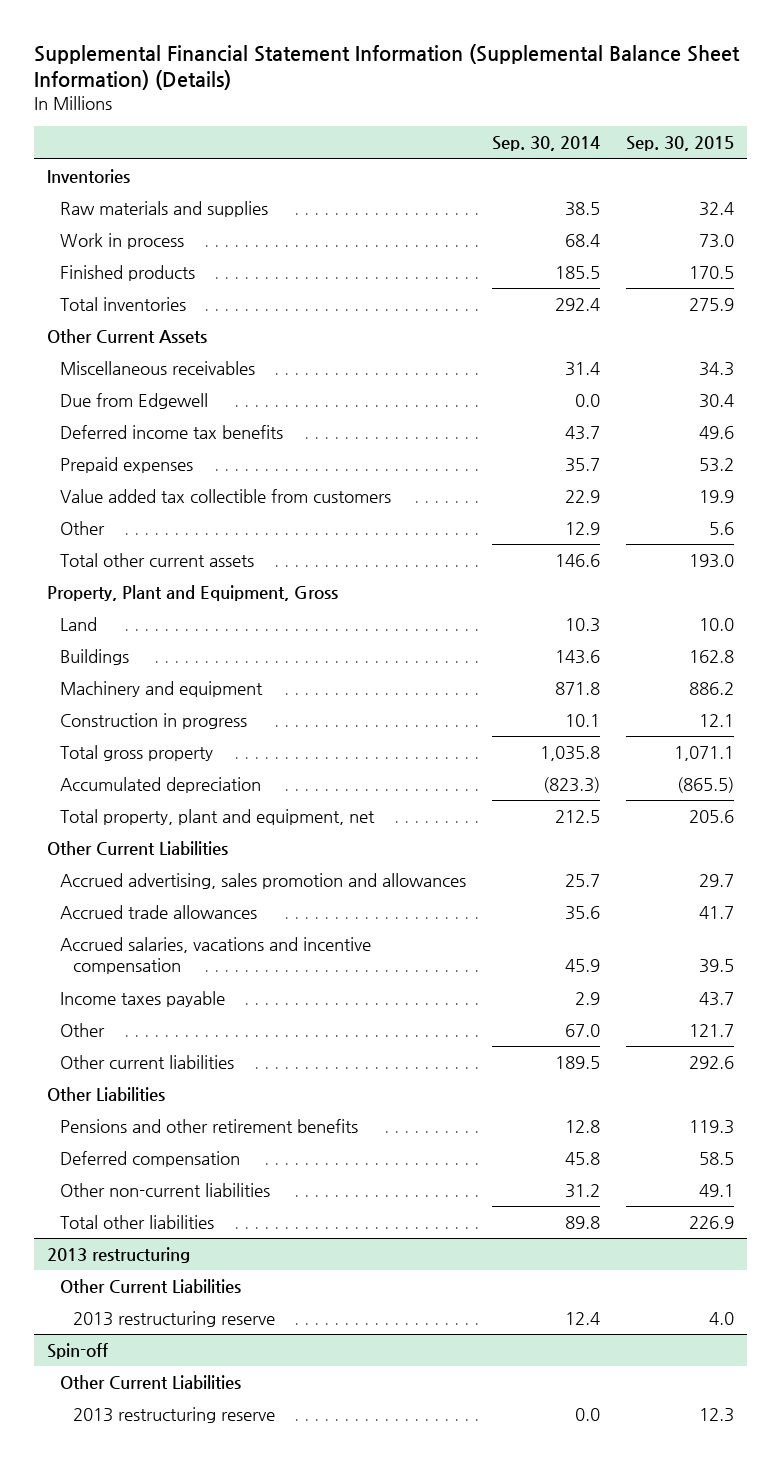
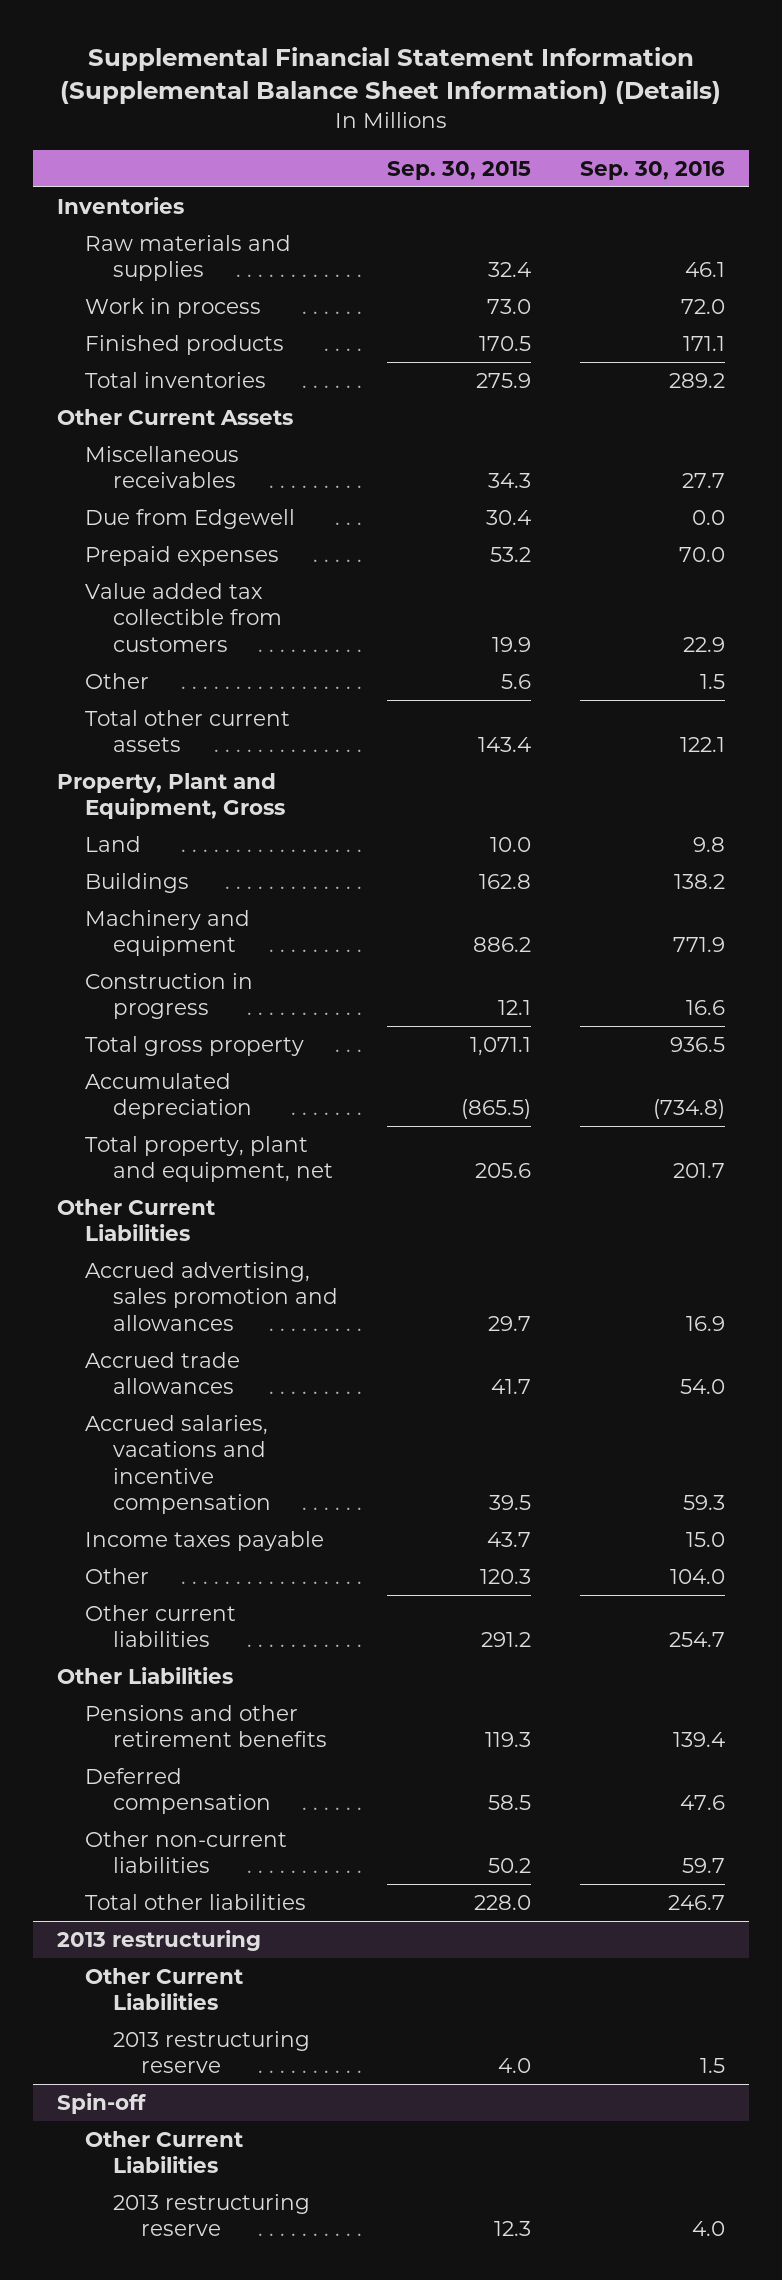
[492,136,601,152] Sep. 30, 2014 -> none
none -> [579,160,725,180] Sep. 30, 2016
[60,425,284,440] Deferred income tax benefits -> none
[688,554,734,569] 193.0 -> [477,737,531,753] 143.4
[688,1024,734,1038] 121.7 -> [479,1569,531,1585] 120.3
[688,1056,734,1070] 292.6 -> [480,1632,531,1648] 291.2
[698,1184,734,1198] 49.1 -> [487,1858,531,1874] 50.2
[688,1216,734,1230] 226.9 -> [473,1895,531,1911] 228.0

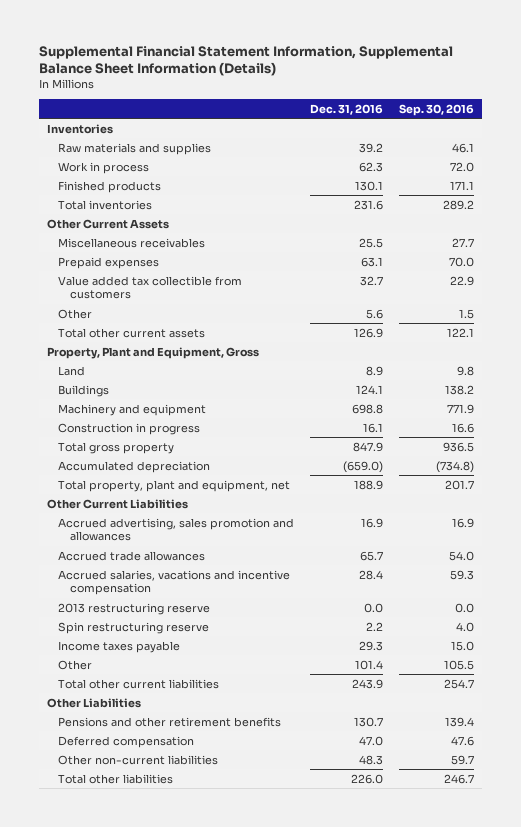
[60,47,722,105] Supplemental Financial Statement Information (Supplemental Balance Sheet Information) (Details) -> [38,46,453,77] Supplemental Financial Statement Information, Supplemental Balance Sheet Information (Details)
[386,160,531,180] Sep. 30, 2015 -> none
none -> [310,103,384,115] Dec. 31, 2016
[85,509,296,530] Due from Edgewell -> none
none -> [58,602,211,615] 2013 restructuring reserve
none -> [58,621,210,634] Spin restructuring reserve
[669,1569,725,1585] 104.0 -> [444,659,475,670] 105.5
[85,1605,237,1648] Other current liabilities -> [58,678,220,689] Total other current liabilities
[57,1930,262,1952] 2013 restructuring -> none
[85,1968,244,2011] Other Current Liabilities -> none
[113,2031,311,2074] 2013 restructuring reserve -> none
[57,2093,147,2115] Spin-off -> none
[85,2131,244,2174] Other Current Liabilities -> none
[113,2194,311,2237] 2013 restructuring reserve -> none

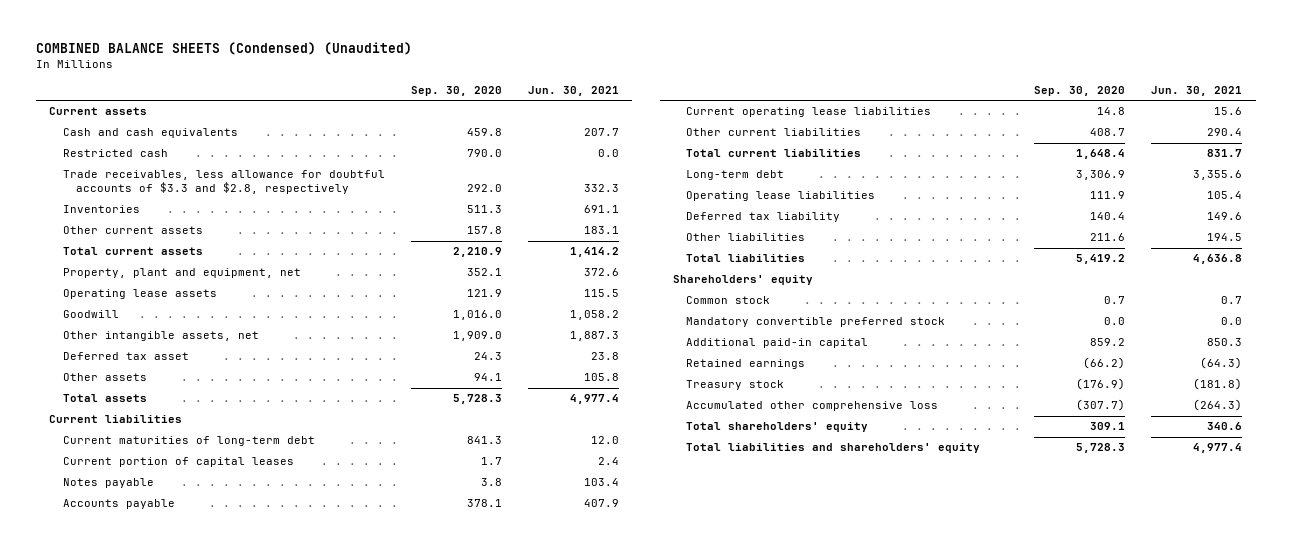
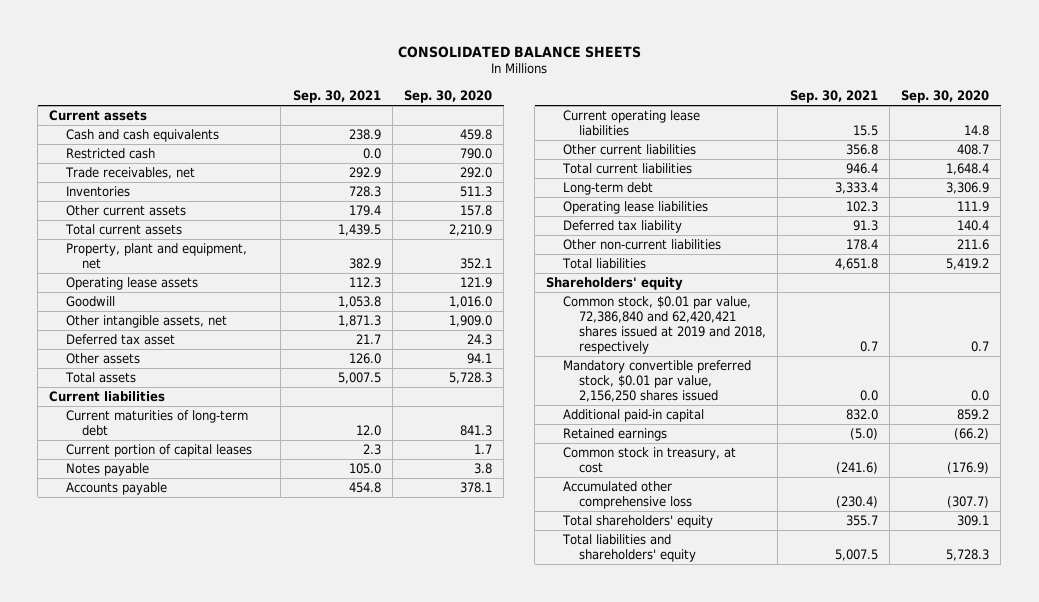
[35,42,412,56] COMBINED BALANCE SHEETS (Condensed) (Unaudited) -> [398,45,642,58] CONSOLIDATED BALANCE SHEETS
[527,85,619,96] Jun. 30, 2021 -> none
none -> [292,89,381,103] Sep. 30, 2021
[62,170,385,195] Trade receivables, less allowance for doubtful accounts of $3.3 and $2.8, respectively -> [64,167,195,180] Trade receivables, net
[686,233,806,242] Other liabilities -> [562,239,721,251] Other non-current liabilities
[686,317,946,328] Mandatory convertible preferred stock -> none
[686,296,771,305] Common stock -> [562,296,767,354] Common stock, $0.01 par value, 72,386,840 and 62,420,421 shares issued at 2019 and 2018, respectively
none -> [562,360,751,403] Mandatory convertible preferred stock, $0.01 par value, 2,156,250 shares issued
[686,380,785,391] Treasury stock -> [562,447,736,474] Common stock in treasury, at cost

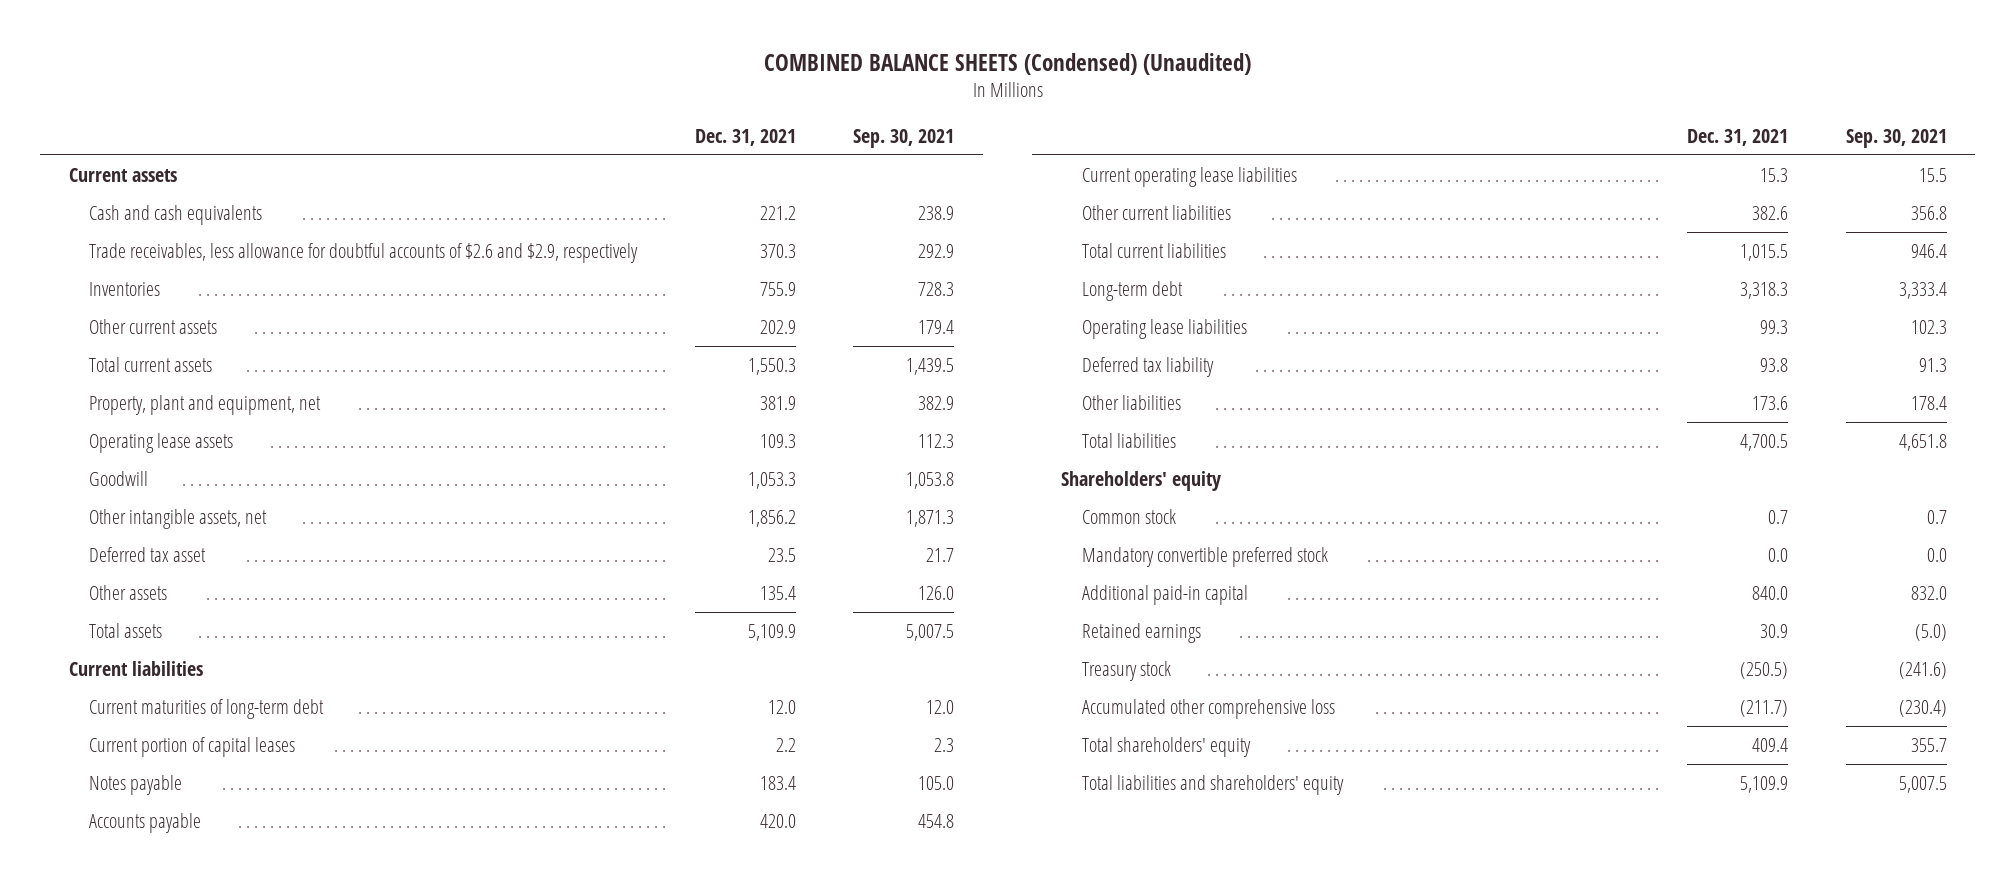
[398,45,642,58] CONSOLIDATED BALANCE SHEETS -> [763,52,1251,75] COMBINED BALANCE SHEETS (Condensed) (Unaudited)
[404,89,493,103] Sep. 30, 2020 -> none
none -> [694,129,796,147] Dec. 31, 2021
[65,148,155,160] Restricted cash -> none
[64,167,195,180] Trade receivables, net -> [89,242,639,263] Trade receivables, less allowance for doubtful accounts of $2.6 and $2.9, respectively
[562,239,721,251] Other non-current liabilities -> [1081,394,1181,410] Other liabilities
[562,360,751,403] Mandatory convertible preferred stock, $0.01 par value, 2,156,250 shares issued -> none
[562,296,767,354] Common stock, $0.01 par value, 72,386,840 and 62,420,421 shares issued at 2019 and 2018, respectively -> [1081,508,1176,524] Common stock
none -> [1081,546,1328,567] Mandatory convertible preferred stock
[562,447,736,474] Common stock in treasury, at cost -> [1081,660,1171,681] Treasury stock

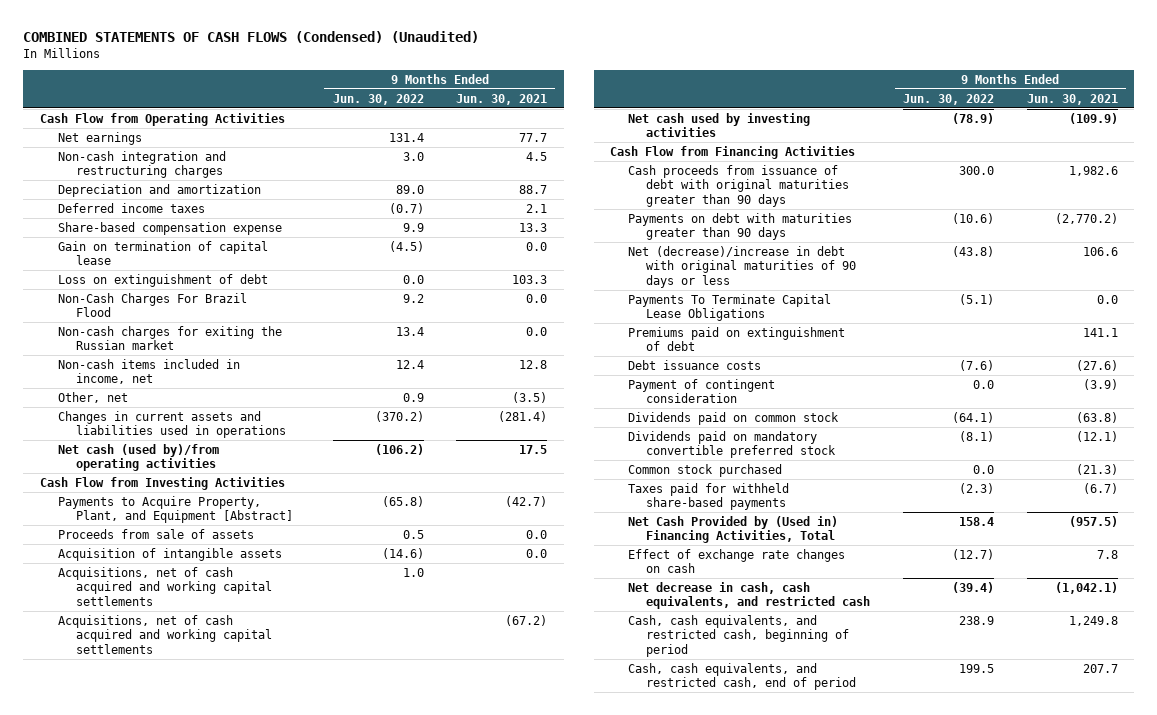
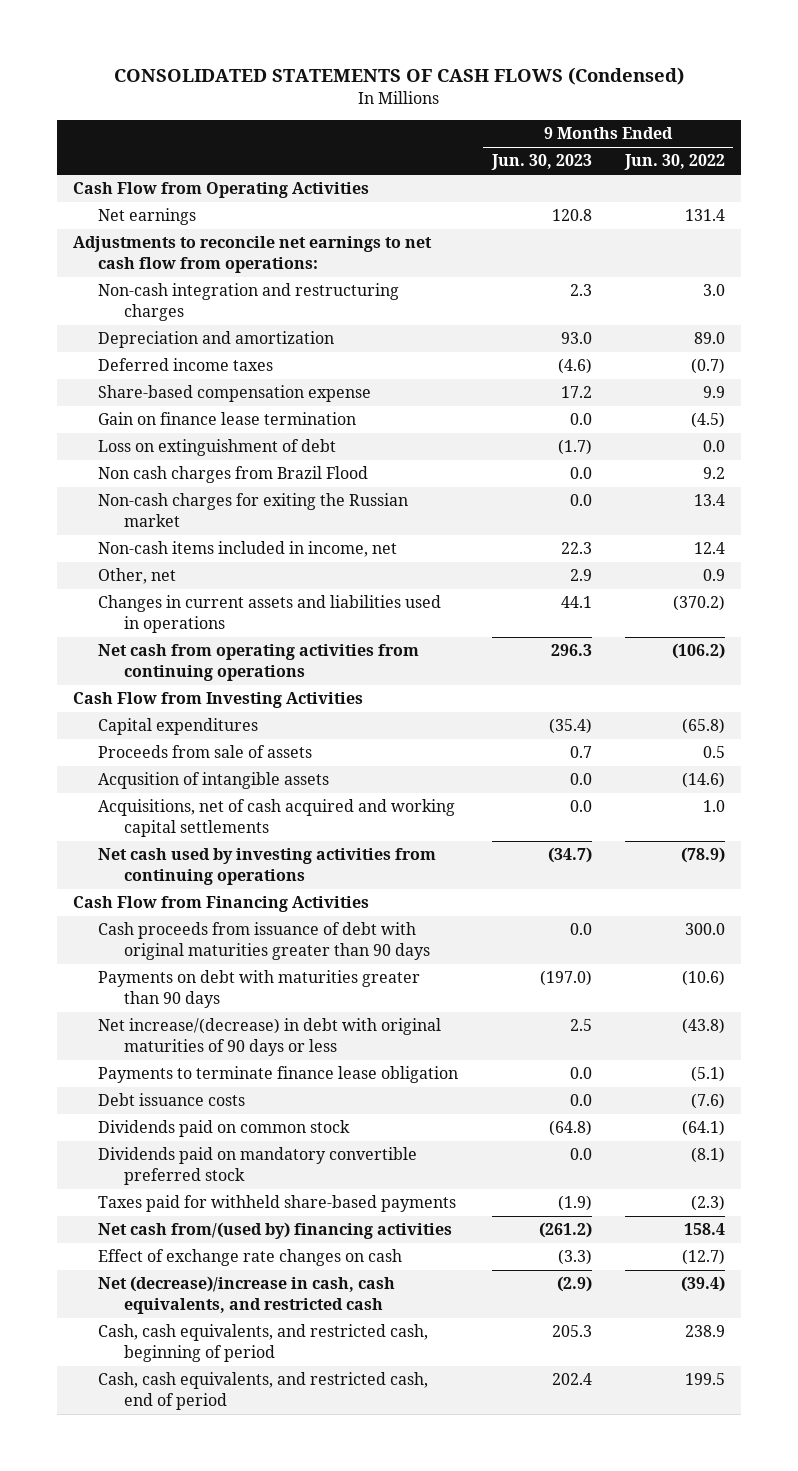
[23,31,480,44] COMBINED STATEMENTS OF CASH FLOWS (Condensed) (Unaudited) -> [114,66,685,85] CONSOLIDATED STATEMENTS OF CASH FLOWS (Condensed)
[456,93,548,105] Jun. 30, 2021 -> none
none -> [490,154,592,171] Jun. 30, 2023
none -> [73,236,433,274] Adjustments to reconcile net earnings to net cash flow from operations:
[57,240,268,266] Gain on termination of capital lease -> [98,412,357,426] Gain on finance lease termination
[57,292,247,318] Non-Cash Charges For Brazil Flood -> [98,466,369,484] Non cash charges from Brazil Flood
[57,443,219,472] Net cash (used by)/from operating activities -> [98,644,420,682] Net cash from operating activities from continuing operations
[57,495,293,524] Payments to Acquire Property, Plant, and Equipment [Abstract] -> [98,718,259,736] Capital expenditures
[57,547,282,561] Acquisition of intangible assets -> [98,772,330,790] Acqusition of intangible assets
[57,614,272,655] Acquisitions, net of cash acquired and working capital settlements -> none
[628,112,811,138] Net cash used by investing activities -> [98,848,437,886] Net cash used by investing activities from continuing operations
[628,326,846,352] Premiums paid on extinguishment of debt -> none
[628,245,857,289] Net (decrease)/increase in debt with original maturities of 90 days or less -> [98,1018,442,1057] Net increase/(decrease) in debt with original maturities of 90 days or less
[628,293,832,322] Payments To Terminate Capital Lease Obligations -> [98,1066,459,1084] Payments to terminate finance lease obligation
[628,378,776,404] Payment of contingent consideration -> none
[628,463,783,477] Common stock purchased -> none
[628,515,839,544] Net Cash Provided by (Used in) Financing Activities, Total -> [98,1222,453,1240] Net cash from/(used by) financing activities
[628,581,871,610] Net decrease in cash, cash equivalents, and restricted cash -> [98,1276,396,1315] Net (decrease)/increase in cash, cash equivalents, and restricted cash

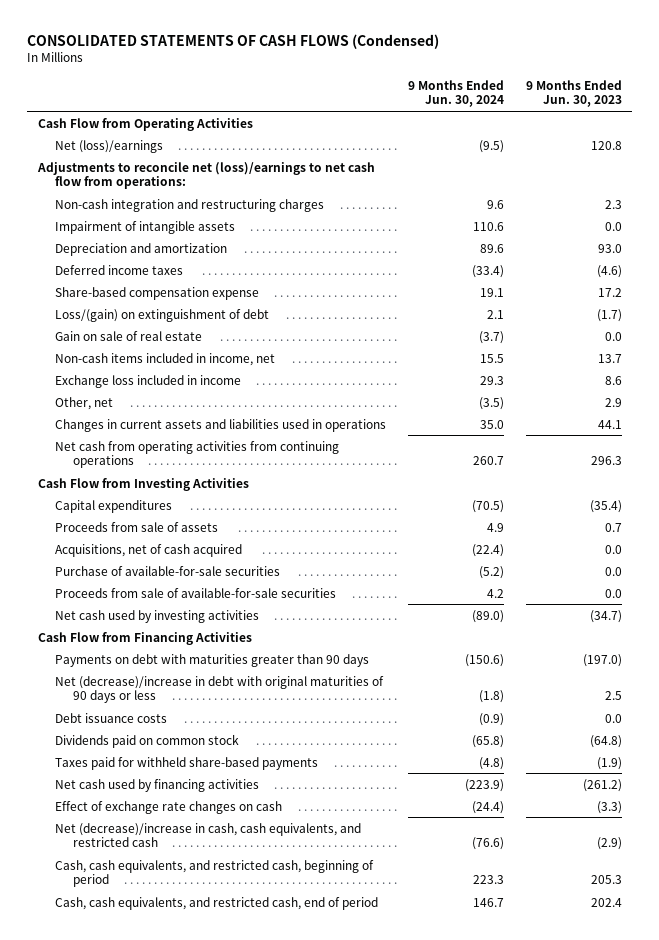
[623,154,725,171] Jun. 30, 2022 -> none
none -> [407,80,504,108] 9 Months Ended Jun. 30, 2024
[98,208,197,226] Net earnings -> [55,139,164,153] Net (loss)/earnings
[73,236,433,274] Adjustments to reconcile net earnings to net cash flow from operations: -> [36,161,375,189] Adjustments to reconcile net (loss)/earnings to net cash flow from operations:
none -> [55,220,236,234] Impairment of intangible assets
[98,412,357,426] Gain on finance lease termination -> none
[98,466,369,484] Non cash charges from Brazil Flood -> none
[98,493,409,528] Non-cash charges for exiting the Russian market -> none
[98,439,337,457] Loss on extinguishment of debt -> [55,308,270,322] Loss/(gain) on extinguishment of debt
none -> [55,330,203,341] Gain on sale of real estate
[560,542,592,555] 22.3 -> [597,353,622,363] 13.7
none -> [55,374,242,388] Exchange loss included in income
[98,772,330,790] Acqusition of intangible assets -> none
[98,799,456,838] Acquisitions, net of cash acquired and working capital settlements -> [55,543,243,557] Acquisitions, net of cash acquired
none -> [55,565,281,576] Purchase of available-for-sale securities
none -> [55,587,337,598] Proceeds from sale of available-for-sale securities
[98,848,437,886] Net cash used by investing activities from continuing operations -> [55,609,260,623] Net cash used by investing activities
[98,922,430,961] Cash proceeds from issuance of debt with original maturities greater than 90 days -> none
[98,1066,459,1084] Payments to terminate finance lease obligation -> none
[98,1018,442,1057] Net increase/(decrease) in debt with original maturities of 90 days or less -> [55,675,385,703] Net (decrease)/increase in debt with original maturities of 90 days or less
[98,1147,418,1186] Dividends paid on mandatory convertible preferred stock -> none
[98,1222,453,1240] Net cash from/(used by) financing activities -> [55,778,260,792] Net cash used by financing activities

